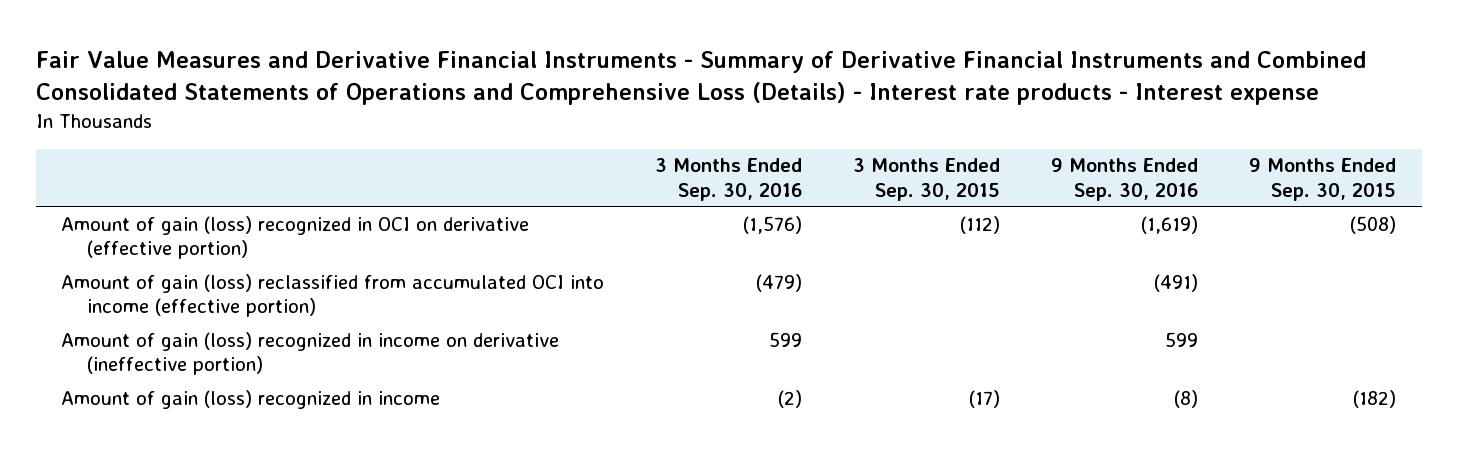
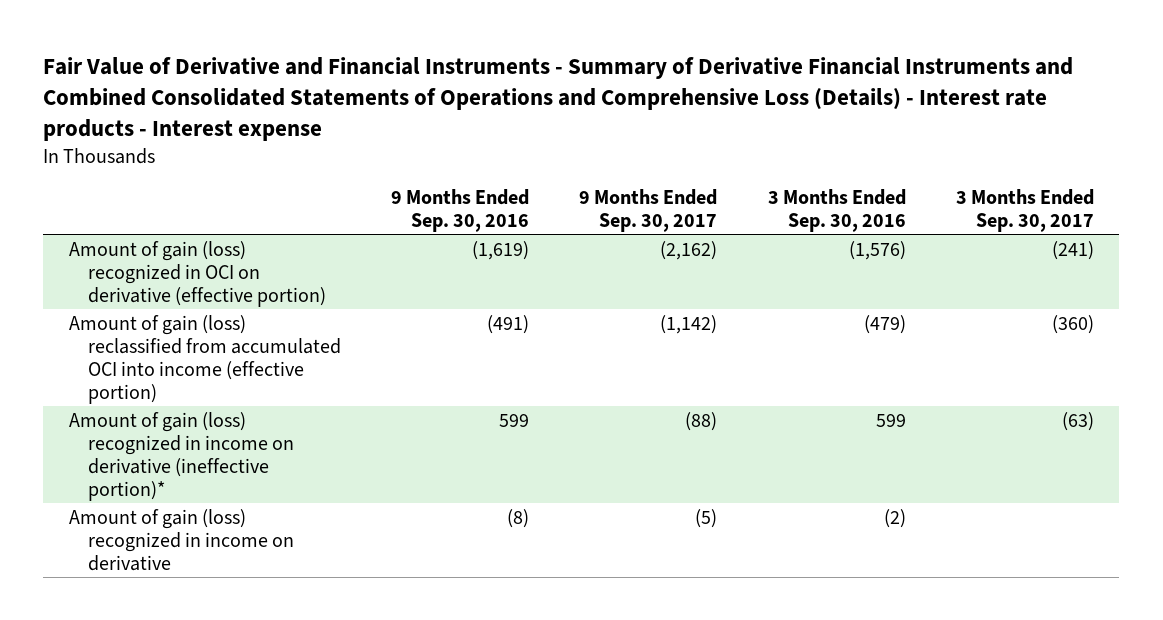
[36,51,1367,106] Fair Value Measures and Derivative Financial Instruments - Summary of Derivative Financial Instruments and Combined Consolidated Statements of Operations and Comprehensive Loss (Details) - Interest rate products - Interest expense -> [43,57,1074,142] Fair Value of Derivative and Financial Instruments - Summary of Derivative Financial Instruments and Combined Consolidated Statements of Operations and Comprehensive Loss (Details) - Interest rate products - Interest expense
[853,158,1001,201] 3 Months Ended Sep. 30, 2015 -> none
[1249,158,1397,201] 9 Months Ended Sep. 30, 2015 -> none
none -> [579,188,718,232] 9 Months Ended Sep. 30, 2017
none -> [956,188,1095,232] 3 Months Ended Sep. 30, 2017
[61,331,560,376] Amount of gain (loss) recognized in income on derivative (ineffective portion) -> [68,411,294,501] Amount of gain (loss) recognized in income on derivative (ineffective portion)*
[61,389,441,409] Amount of gain (loss) recognized in income -> [68,508,294,571] Amount of gain (loss) recognized in income on derivative

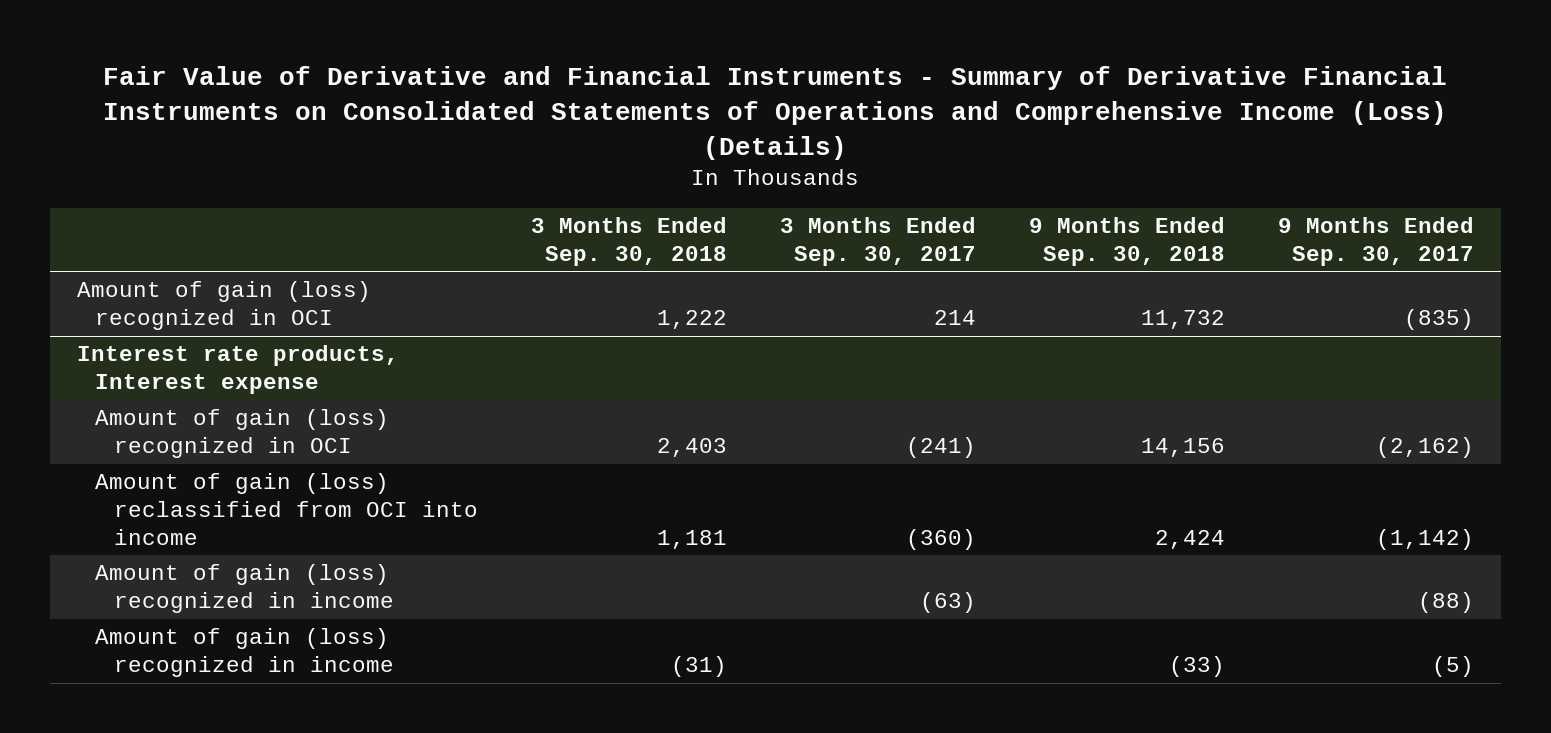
[43,57,1074,142] Fair Value of Derivative and Financial Instruments - Summary of Derivative Financial Instruments and Combined Consolidated Statements of Operations and Comprehensive Loss (Details) - Interest rate products - Interest expense -> [103,65,1448,160] Fair Value of Derivative and Financial Instruments - Summary of Derivative Financial Instruments on Consolidated Statements of Operations and Comprehensive Income (Loss) (Details)
[390,188,529,232] 9 Months Ended Sep. 30, 2016 -> none
[767,188,906,232] 3 Months Ended Sep. 30, 2016 -> none
none -> [530,217,727,266] 3 Months Ended Sep. 30, 2018
none -> [1029,217,1226,266] 9 Months Ended Sep. 30, 2018
none -> [76,281,371,331] Amount of gain (loss) recognized in OCI
none -> [76,345,399,395] Interest rate products, Interest expense
[68,240,326,307] Amount of gain (loss) recognized in OCI on derivative (effective portion) -> [95,409,390,459] Amount of gain (loss) recognized in OCI
[68,314,341,404] Amount of gain (loss) reclassified from accumulated OCI into income (effective portion) -> [95,473,478,545] Amount of gain (loss) reclassified from OCI into income
[68,411,294,501] Amount of gain (loss) recognized in income on derivative (ineffective portion)* -> [95,564,394,614] Amount of gain (loss) recognized in income
[68,508,294,571] Amount of gain (loss) recognized in income on derivative -> [95,628,394,678] Amount of gain (loss) recognized in income

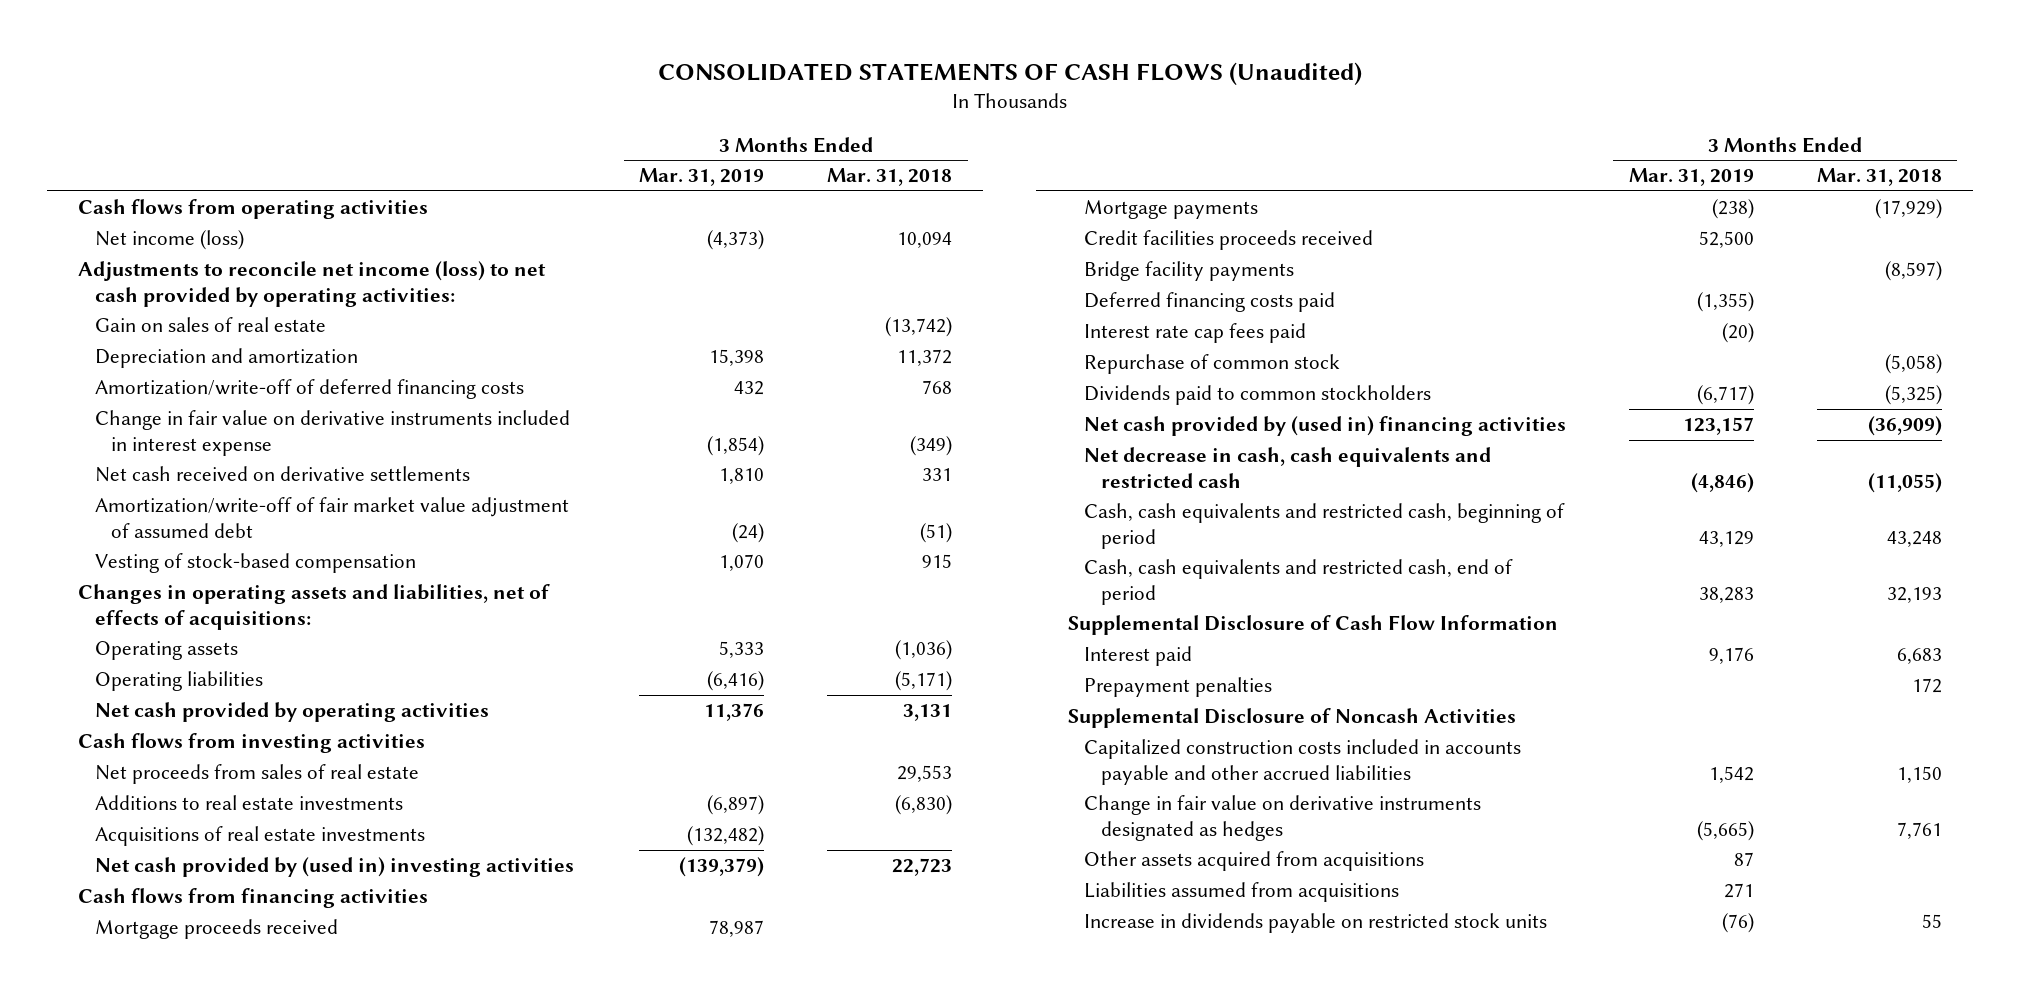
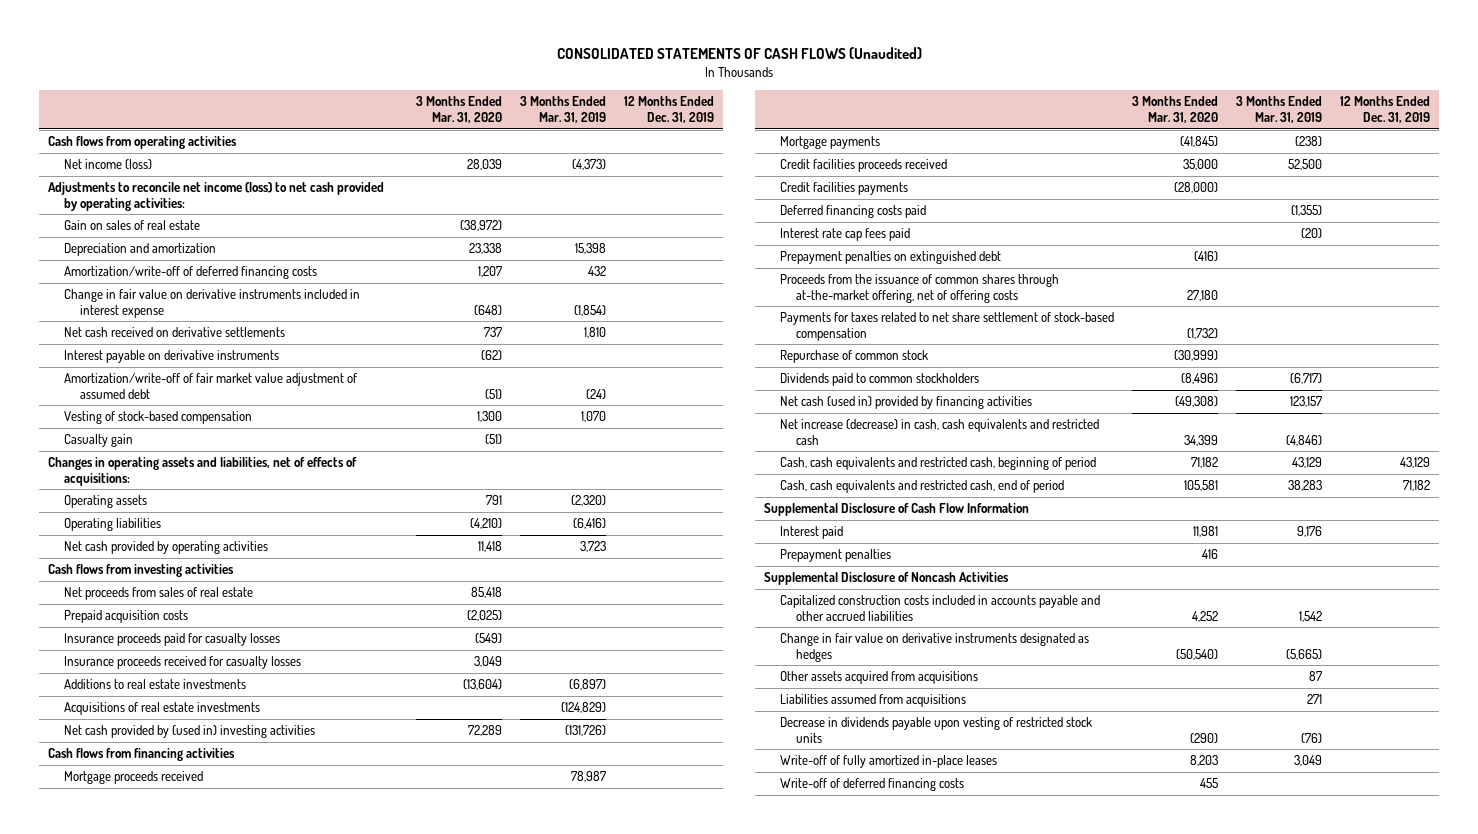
[826,168,952,187] Mar. 31, 2018 -> none
none -> [415,96,502,123] 3 Months Ended Mar. 31, 2020
none -> [623,96,714,123] 12 Months Ended Dec. 31, 2019
none -> [63,350,279,364] Interest payable on derivative instruments
none -> [63,434,133,448] Casualty gain
[719,641,765,659] 5,333 -> [570,495,606,507] (2,320)
[704,703,765,722] 11,376 -> [579,541,606,553] 3,723
none -> [63,610,188,624] Prepaid acquisition costs
none -> [63,633,280,647] Insurance proceeds paid for casualty losses
none -> [63,656,301,670] Insurance proceeds received for casualty losses
[687,826,765,847] (132,482) -> [560,702,606,714] (124,829)
[679,857,765,878] (139,379) -> [564,725,606,737] (131,726)
[1084,261,1295,282] Bridge facility payments -> none
none -> [780,182,909,196] Credit facilities payments
none -> [780,251,1002,265] Prepayment penalties on extinguished debt
none -> [780,274,1060,303] Proceeds from the issuance of common shares through at-the-market offering, net of offering costs
none -> [780,312,1115,341] Payments for taxes related to net share settlement of stock-based compensation
[1084,416,1567,437] Net cash provided by (used in) financing activities -> [780,396,1033,410] Net cash (used in) provided by financing activities
[1084,447,1492,488] Net decrease in cash, cash equivalents and restricted cash -> [780,419,1100,445] Net increase (decrease) in cash, cash equivalents and restricted cash
[1084,913,1548,934] Increase in dividends payable on restricted stock units -> [780,717,1093,743] Decrease in dividends payable upon vesting of restricted stock units
none -> [780,755,998,769] Write-off of fully amortized in-place leases
none -> [780,778,965,792] Write-off of deferred financing costs

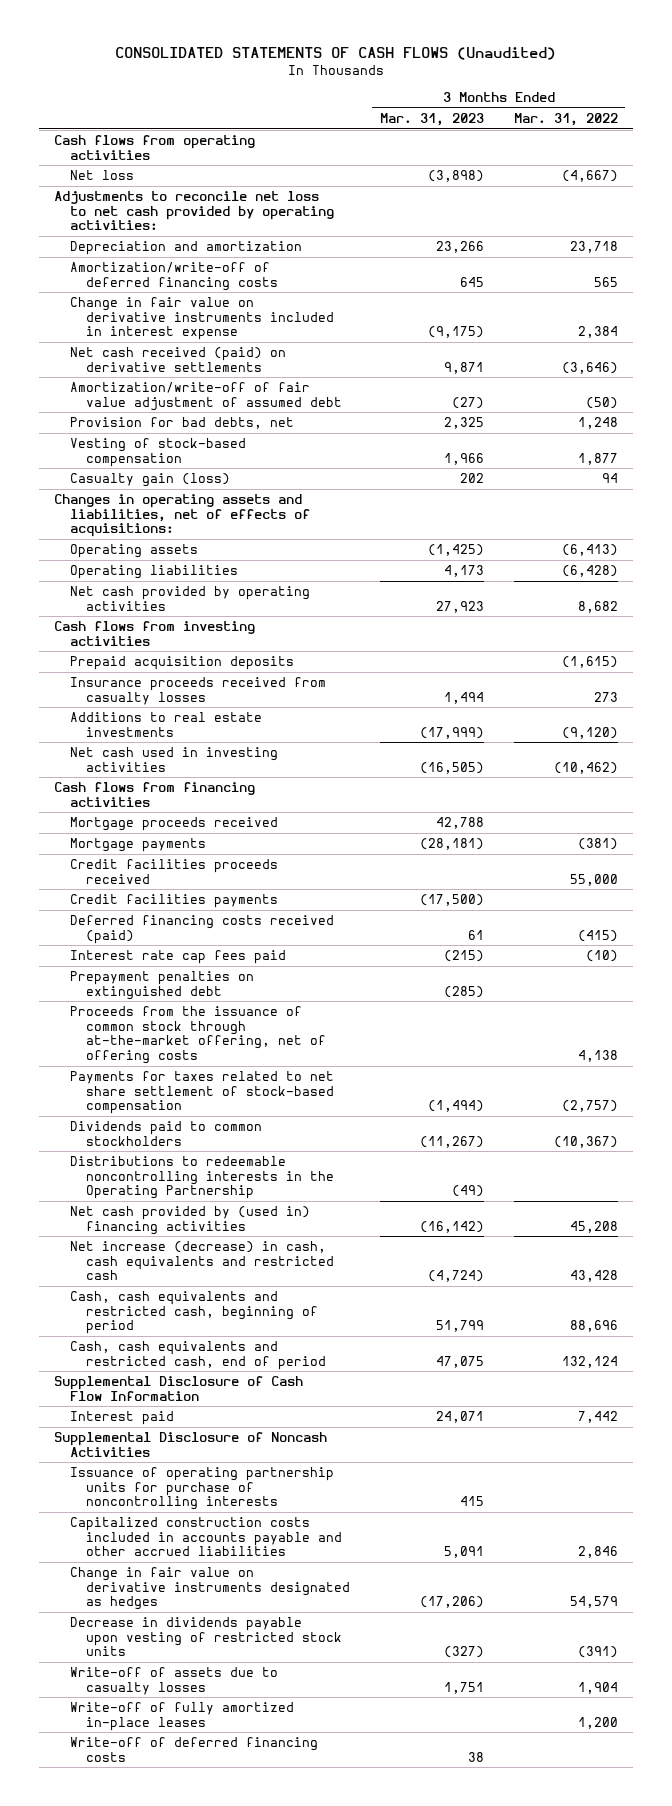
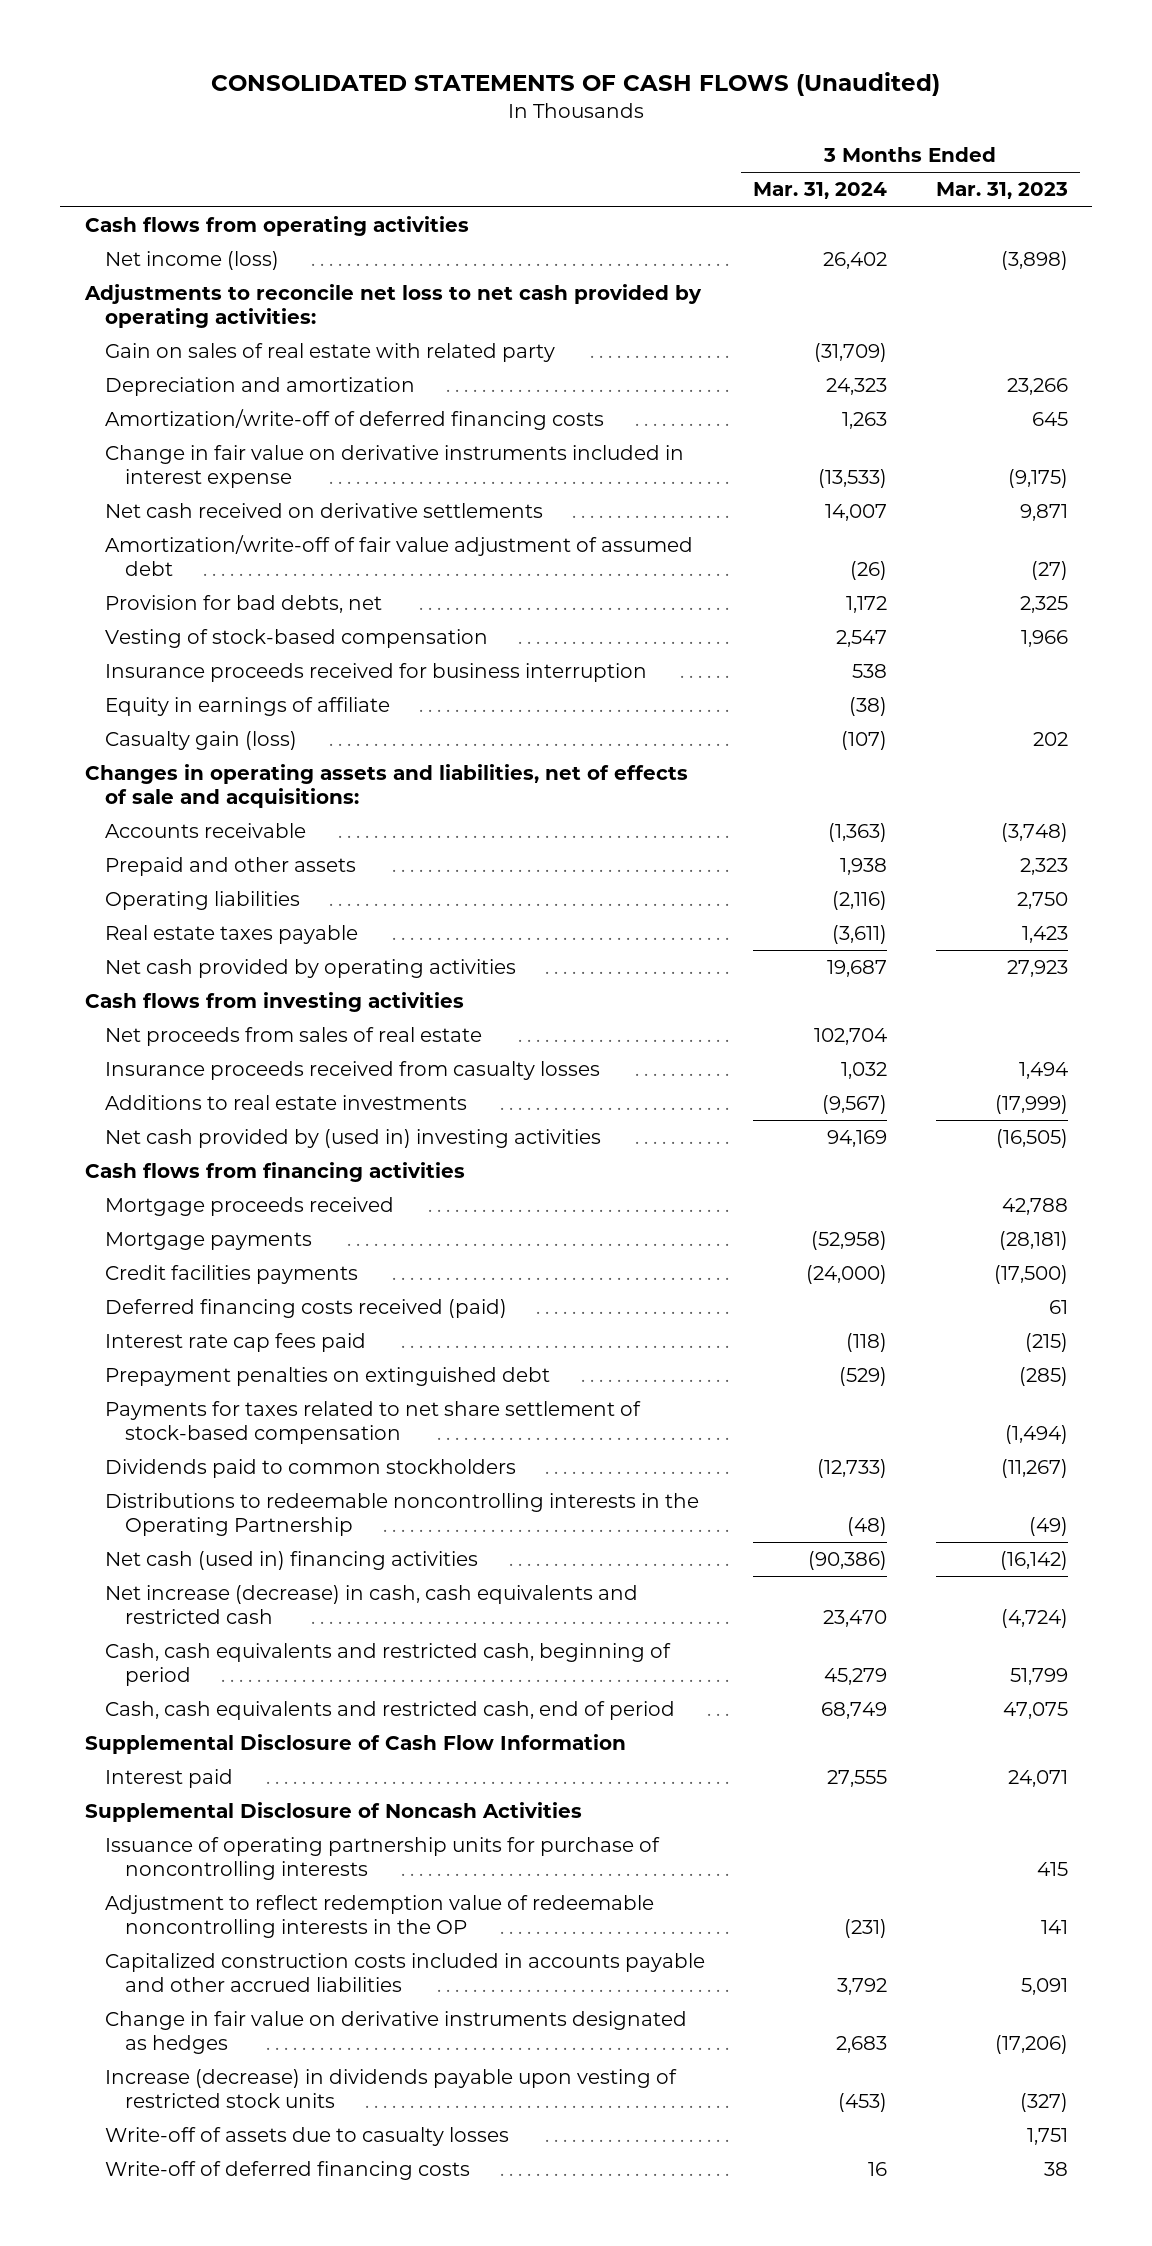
[513,112,618,126] Mar. 31, 2022 -> none
none -> [753,182,888,200] Mar. 31, 2024
[69,170,134,181] Net loss -> [104,251,279,271] Net income (loss)
none -> [104,343,555,363] Gain on sales of real estate with related party
[69,347,286,372] Net cash received (paid) on derivative settlements -> [104,503,543,519] Net cash received on derivative settlements
none -> [104,663,647,683] Insurance proceeds received for business interruption
none -> [104,697,390,717] Equity in earnings of affiliate
[69,544,198,559] Operating assets -> none
[53,494,310,538] Changes in operating assets and liabilities, net of effects of acquisitions: -> [84,764,688,808] Changes in operating assets and liabilities, net of effects of sale and acquisitions:
none -> [104,823,306,839] Accounts receivable
none -> [104,857,356,877] Prepaid and other assets
[443,565,484,578] 4,173 -> [1016,892,1068,910] 2,750
none -> [104,925,358,945] Real estate taxes payable
[69,656,294,671] Prepaid acquisition deposits -> none
none -> [104,1027,482,1047] Net proceeds from sales of real estate
[69,747,278,772] Net cash used in investing activities -> [104,1129,601,1149] Net cash provided by (used in) investing activities
[69,859,278,884] Credit facilities proceeds received -> none
[69,1006,326,1064] Proceeds from the issuance of common stock through at-the-market offering, net of offering costs -> none
[69,1206,310,1235] Net cash provided by (used in) financing activities -> [104,1551,478,1571] Net cash (used in) financing activities
none -> [104,1895,654,1938] Adjustment to reflect redemption value of redeemable noncontrolling interests in the OP
[69,1617,342,1657] Decrease in dividends payable upon vesting of restricted stock units -> [104,2069,677,2108] Increase (decrease) in dividends payable upon vesting of restricted stock units
[69,1702,294,1731] Write-off of fully amortized in-place leases -> none

